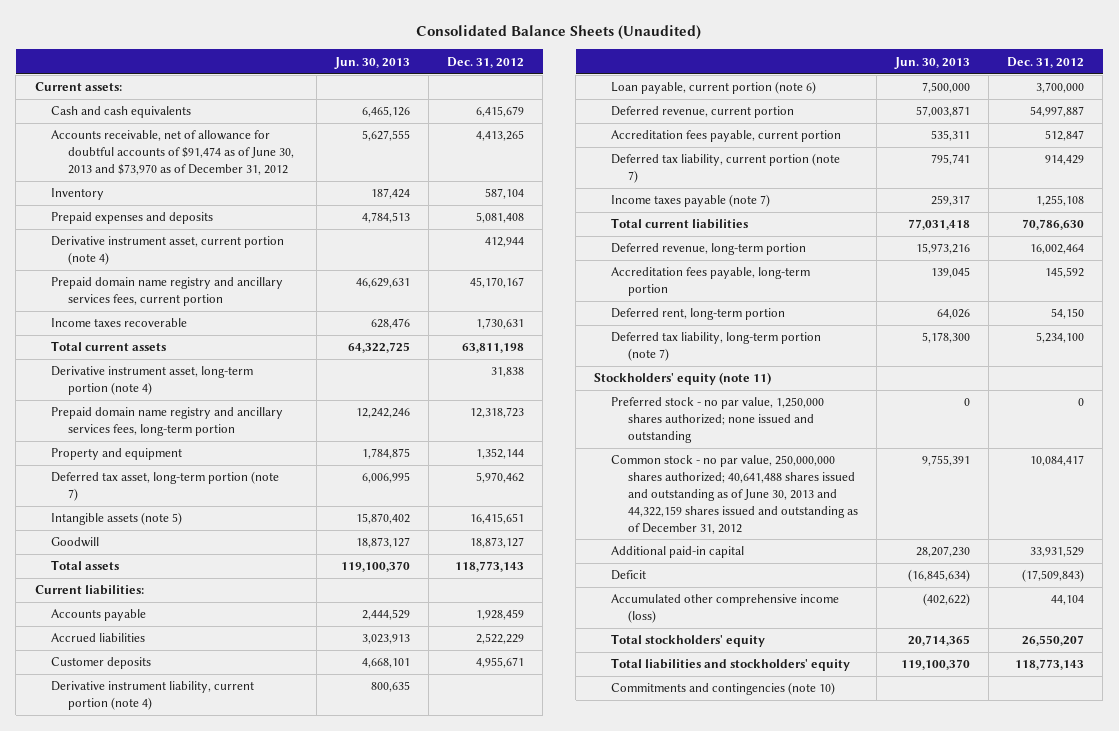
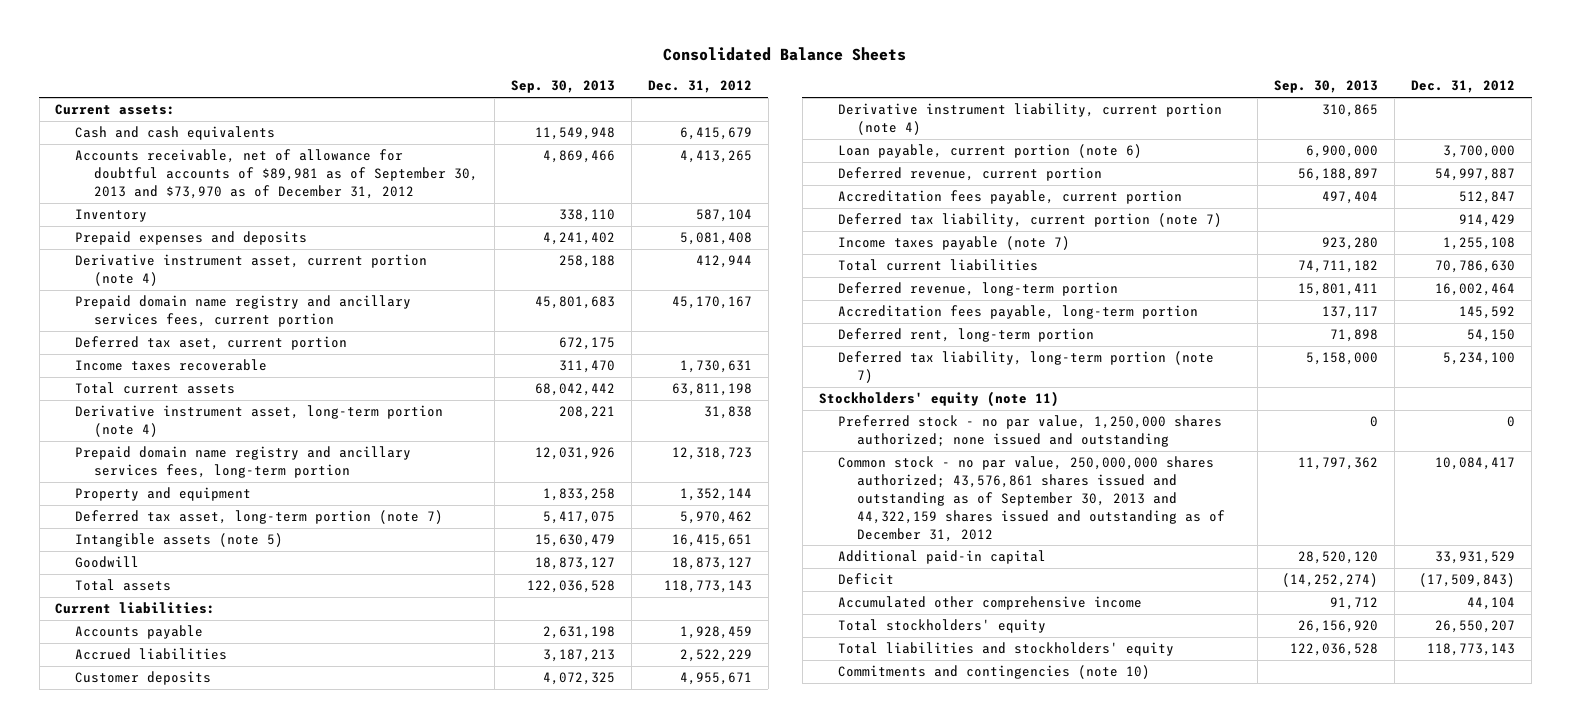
[416,25,702,41] Consolidated Balance Sheets (Unaudited) -> [663,47,907,62] Consolidated Balance Sheets
[333,56,410,69] Jun. 30, 2013 -> none
none -> [510,80,615,94] Sep. 30, 2013
[51,130,294,175] Accounts receivable, net of allowance for doubtful accounts of $91,474 as of June 30, 2013 and $73,970 as of December 31, 2012 -> [74,149,478,199] Accounts receivable, net of allowance for doubtful accounts of $89,981 as of September 30, 2013 and $73,970 as of December 31, 2012
none -> [74,336,347,351] Deferred tax aset, current portion
[610,455,858,534] Common stock - no par value, 250,000,000 shares authorized; 40,641,488 shares issued and outstanding as of June 30, 2013 and 44,322,159 shares issued and outstanding as of December 31, 2012 -> [838,456,1226,542] Common stock - no par value, 250,000,000 shares authorized; 43,576,861 shares issued and outstanding as of September 30, 2013 and 44,322,159 shares issued and outstanding as of December 31, 2012
[610,594,839,624] Accumulated other comprehensive income (loss) -> [838,596,1143,611] Accumulated other comprehensive income

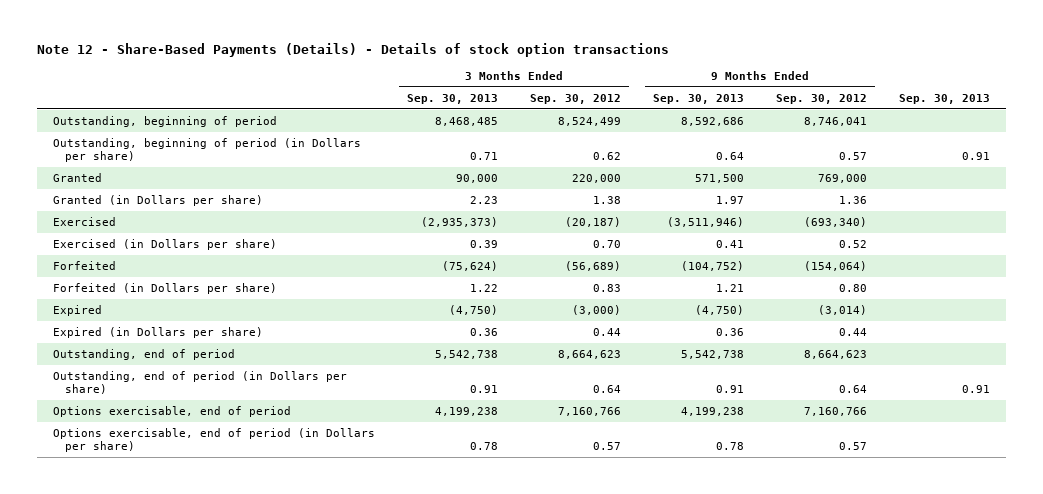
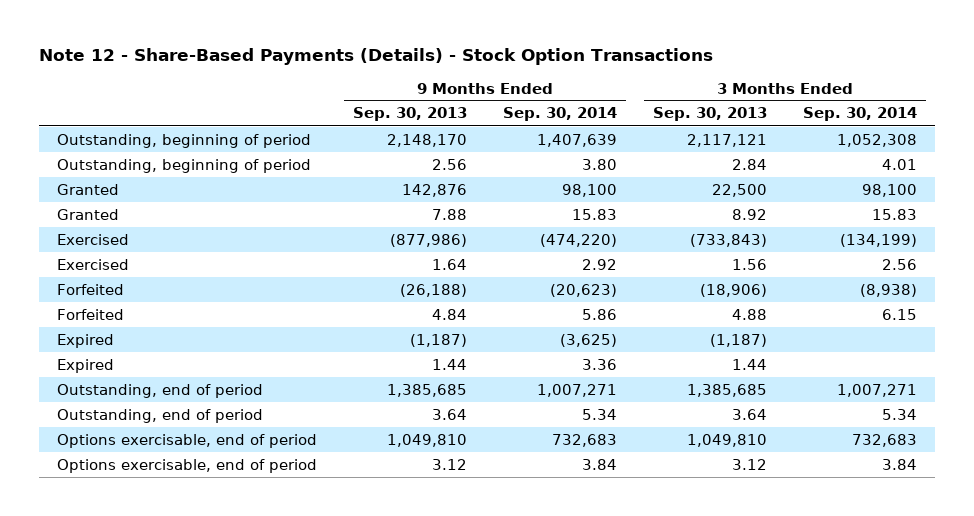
[36,43,669,58] Note 12 - Share-Based Payments (Details) - Details of stock option transactions -> [38,48,713,66] Note 12 - Share-Based Payments (Details) - Stock Option Transactions
[529,93,621,104] Sep. 30, 2012 -> none
[776,93,868,104] Sep. 30, 2012 -> none
[899,93,991,104] Sep. 30, 2013 -> none
none -> [502,107,617,122] Sep. 30, 2014
none -> [803,107,918,122] Sep. 30, 2014
[52,326,263,338] Expired (in Dollars per share) -> none
[434,116,498,126] 8,468,485 -> [686,133,767,147] 2,117,121
[680,116,744,126] 8,592,686 -> [386,133,467,147] 2,148,170
[52,137,361,163] Outstanding, beginning of period (in Dollars per share) -> [56,158,311,173] Outstanding, beginning of period
[469,152,498,161] 0.71 -> [731,158,767,170] 2.84
[715,152,744,161] 0.64 -> [431,158,467,170] 2.56
[455,173,498,183] 90,000 -> [711,183,767,197] 22,500
[694,173,744,183] 571,500 -> [401,183,467,197] 142,876
[52,194,263,206] Granted (in Dollars per share) -> [56,208,119,220] Granted
[469,195,498,204] 2.23 -> [731,208,767,220] 8.92
[715,195,744,204] 1.97 -> [431,208,467,220] 7.88
[420,216,498,227] (2,935,373) -> [689,233,767,247] (733,843)
[666,216,744,227] (3,511,946) -> [389,233,467,247] (877,986)
[52,238,277,250] Exercised (in Dollars per share) -> [56,258,129,270] Exercised
[469,239,498,248] 0.39 -> [731,258,767,270] 1.56
[715,239,744,248] 0.41 -> [431,258,467,270] 1.64
[441,260,498,271] (75,624) -> [699,283,767,297] (18,906)
[680,260,744,271] (104,752) -> [399,283,467,297] (26,188)
[52,282,277,294] Forfeited (in Dollars per share) -> [56,308,124,320] Forfeited
[469,283,498,292] 1.22 -> [731,308,767,320] 4.88
[715,283,744,292] 1.21 -> [431,308,467,320] 4.84
[448,304,498,315] (4,750) -> [709,333,767,347] (1,187)
[694,304,744,315] (4,750) -> [409,333,467,347] (1,187)
none -> [56,358,114,373] Expired
[434,349,498,359] 5,542,738 -> [686,383,767,397] 1,385,685
[680,349,744,359] 5,542,738 -> [386,383,467,397] 1,385,685
[52,370,347,395] Outstanding, end of period (in Dollars per share) -> [56,408,263,423] Outstanding, end of period
[469,385,498,394] 0.91 -> [731,408,767,420] 3.64
[715,385,744,394] 0.91 -> [431,408,467,420] 3.64
[434,406,498,416] 4,199,238 -> [686,433,767,447] 1,049,810
[680,406,744,416] 4,199,238 -> [386,433,467,447] 1,049,810
[52,427,375,453] Options exercisable, end of period (in Dollars per share) -> [56,458,317,473] Options exercisable, end of period
[469,442,498,451] 0.78 -> [731,458,767,470] 3.12
[715,442,744,451] 0.78 -> [431,458,467,470] 3.12

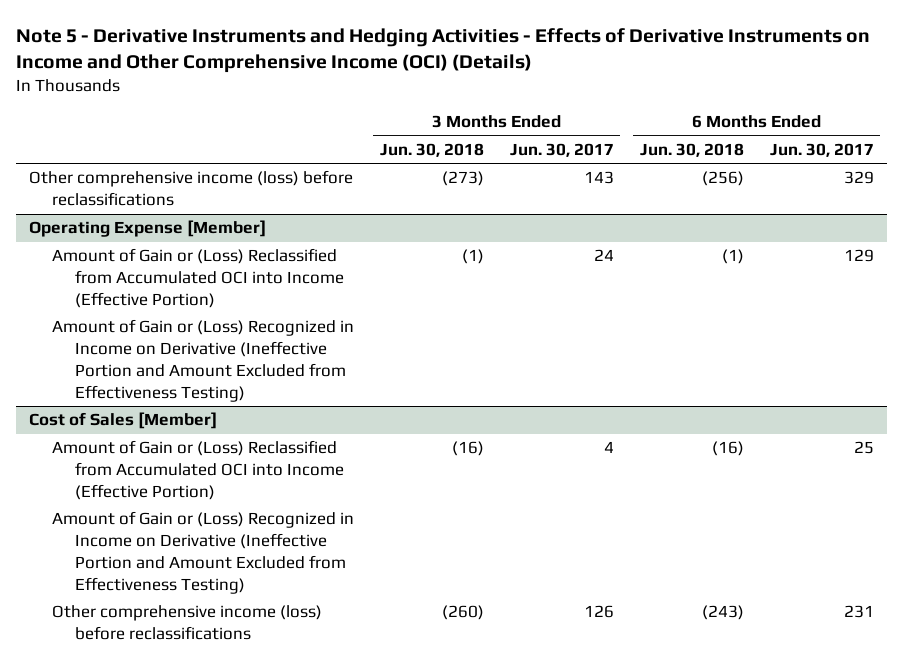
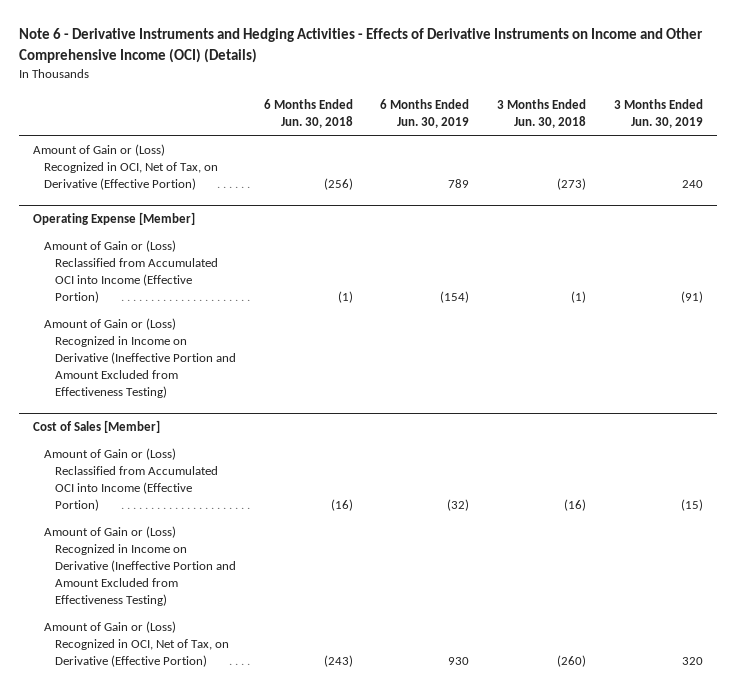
[15,27,870,73] Note 5 - Derivative Instruments and Hedging Activities - Effects of Derivative Instruments on Income and Other Comprehensive Income (OCI) (Details) -> [18,28,703,64] Note 6 - Derivative Instruments and Hedging Activities - Effects of Derivative Instruments on Income and Other Comprehensive Income (OCI) (Details)
[509,142,614,157] Jun. 30, 2017 -> none
[769,142,874,157] Jun. 30, 2017 -> none
none -> [380,98,470,128] 6 Months Ended Jun. 30, 2019
none -> [613,98,703,128] 3 Months Ended Jun. 30, 2019
[28,170,353,207] Other comprehensive income (loss) before reclassifications -> [32,143,218,190] Amount of Gain or (Loss) Recognized in OCI, Net of Tax, on Derivative (Effective Portion)
[51,605,322,641] Other comprehensive income (loss) before reclassifications -> [43,620,229,667] Amount of Gain or (Loss) Recognized in OCI, Net of Tax, on Derivative (Effective Portion)

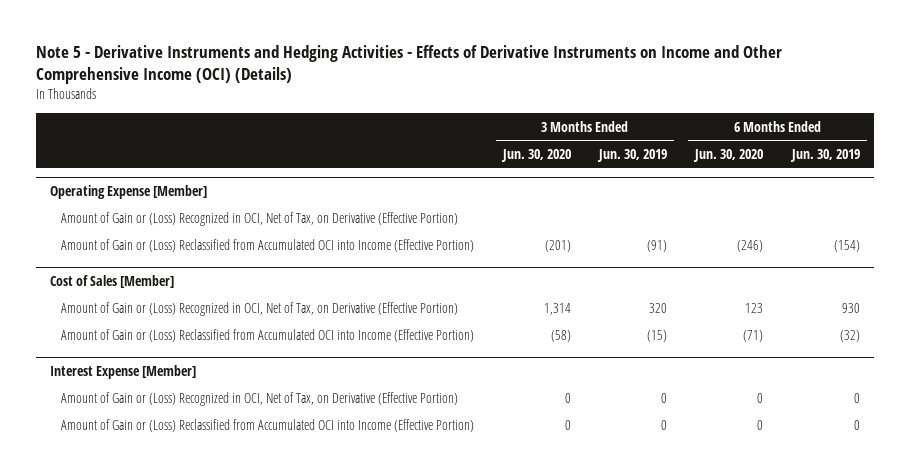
[18,28,703,64] Note 6 - Derivative Instruments and Hedging Activities - Effects of Derivative Instruments on Income and Other Comprehensive Income (OCI) (Details) -> [35,44,782,84] Note 5 - Derivative Instruments and Hedging Activities - Effects of Derivative Instruments on Income and Other Comprehensive Income (OCI) (Details)
[263,98,353,128] 6 Months Ended Jun. 30, 2018 -> none
[496,98,586,128] 3 Months Ended Jun. 30, 2018 -> none
none -> [500,148,571,162] Jun. 30, 2020
none -> [693,148,764,162] Jun. 30, 2020
[32,143,218,190] Amount of Gain or (Loss) Recognized in OCI, Net of Tax, on Derivative (Effective Portion) -> none
none -> [61,211,459,226] Amount of Gain or (Loss) Recognized in OCI, Net of Tax, on Derivative (Effective Portion)
[43,317,236,398] Amount of Gain or (Loss) Recognized in Income on Derivative (Ineffective Portion and Amount Excluded from Effectiveness Testing) -> none
[43,525,236,606] Amount of Gain or (Loss) Recognized in Income on Derivative (Ineffective Portion and Amount Excluded from Effectiveness Testing) -> none
[43,447,218,511] Amount of Gain or (Loss) Reclassified from Accumulated OCI into Income (Effective Portion) -> [61,328,475,342] Amount of Gain or (Loss) Reclassified from Accumulated OCI into Income (Effective Portion)
none -> [49,364,196,379] Interest Expense [Member]
none -> [61,391,459,406] Amount of Gain or (Loss) Recognized in OCI, Net of Tax, on Derivative (Effective Portion)
none -> [61,418,475,432] Amount of Gain or (Loss) Reclassified from Accumulated OCI into Income (Effective Portion)

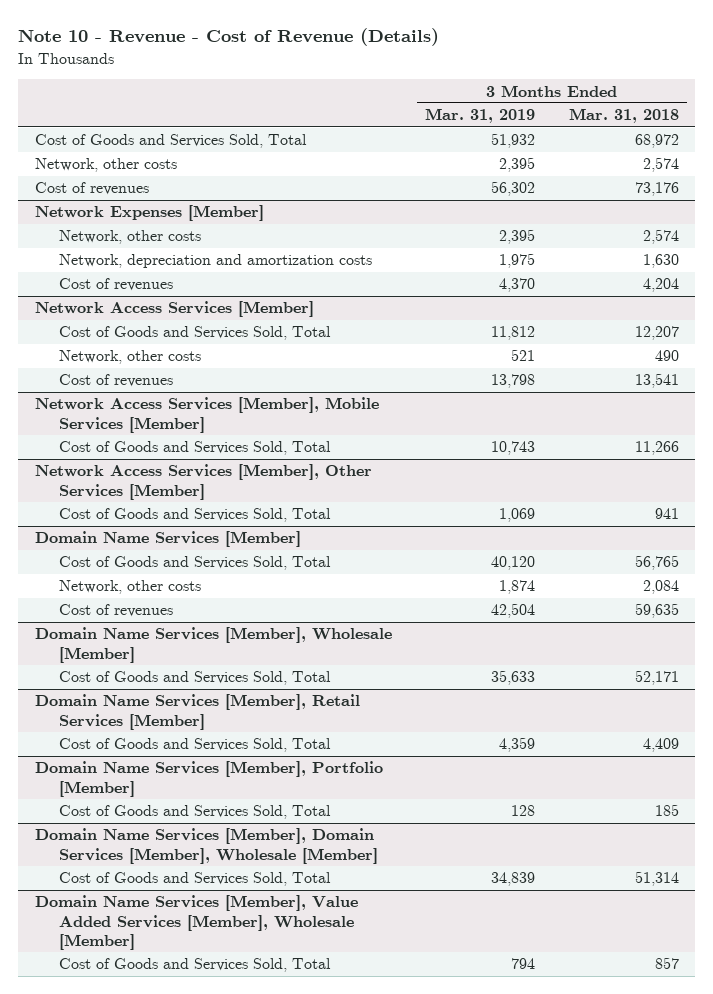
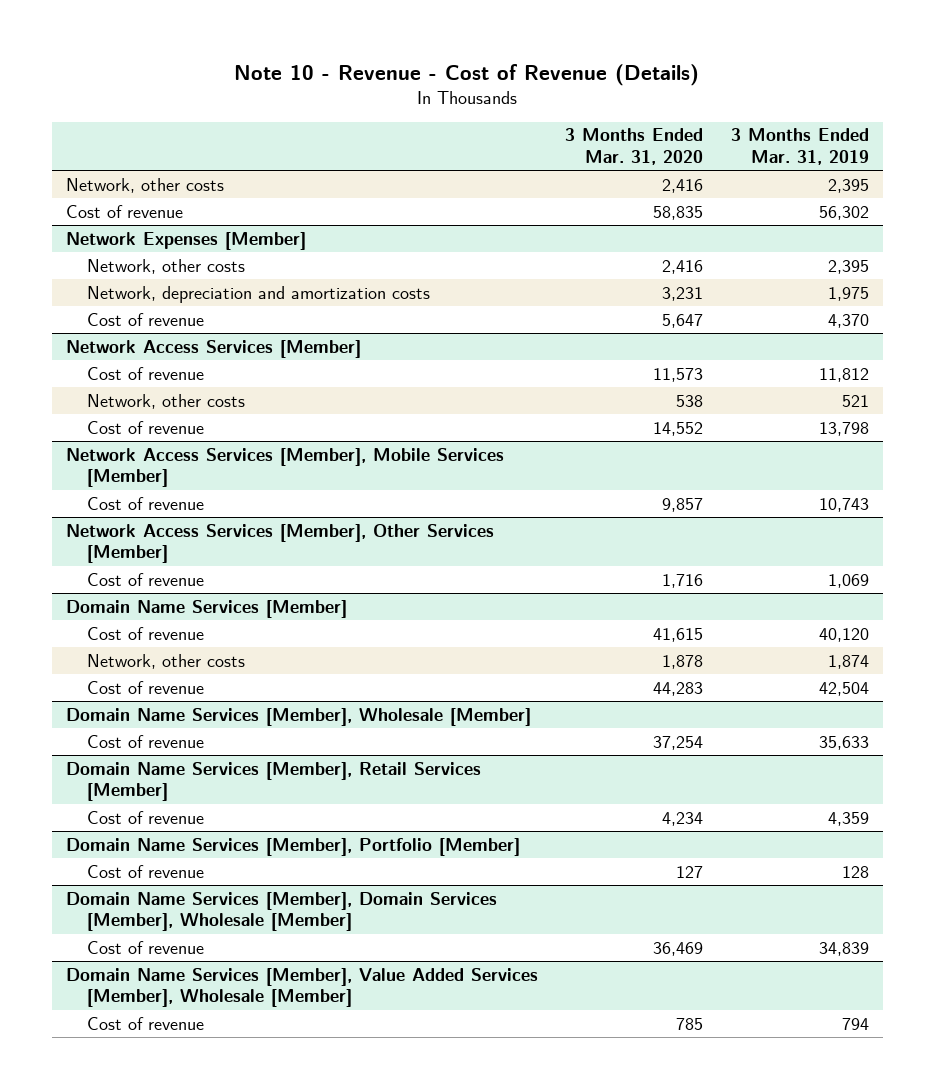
[568,108,679,124] Mar. 31, 2018 -> none
none -> [565,128,704,166] 3 Months Ended Mar. 31, 2020
[34,134,307,149] Cost of Goods and Services Sold, Total -> none
[34,182,149,196] Cost of revenues -> [65,204,183,218] Cost of revenue
[58,278,173,292] Cost of revenues -> [87,312,205,326] Cost of revenue
[58,326,331,341] Cost of Goods and Services Sold, Total -> [87,366,205,380] Cost of revenue
[58,374,173,388] Cost of revenues -> [87,420,205,434] Cost of revenue
[58,441,331,456] Cost of Goods and Services Sold, Total -> [87,496,205,510] Cost of revenue
[58,508,331,523] Cost of Goods and Services Sold, Total -> [87,572,205,586] Cost of revenue
[58,556,331,571] Cost of Goods and Services Sold, Total -> [87,626,205,640] Cost of revenue
[58,604,173,618] Cost of revenues -> [87,680,205,694] Cost of revenue
[58,671,331,686] Cost of Goods and Services Sold, Total -> [87,734,205,748] Cost of revenue
[58,738,331,753] Cost of Goods and Services Sold, Total -> [87,810,205,824] Cost of revenue
[58,805,331,820] Cost of Goods and Services Sold, Total -> [87,864,205,878] Cost of revenue
[58,872,331,887] Cost of Goods and Services Sold, Total -> [87,940,205,954] Cost of revenue
[58,958,331,973] Cost of Goods and Services Sold, Total -> [87,1016,205,1030] Cost of revenue

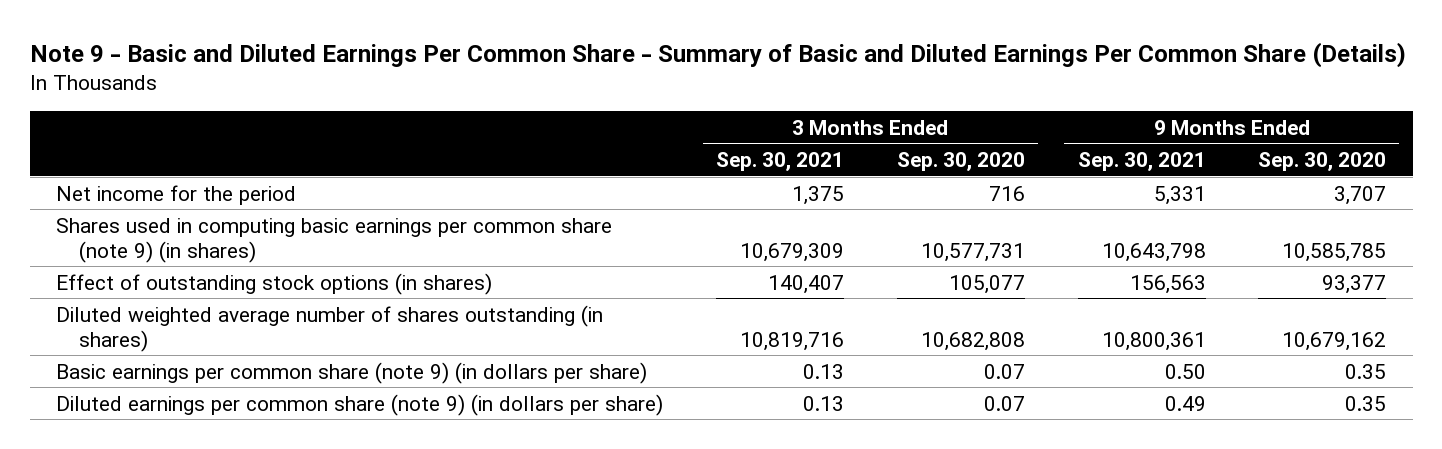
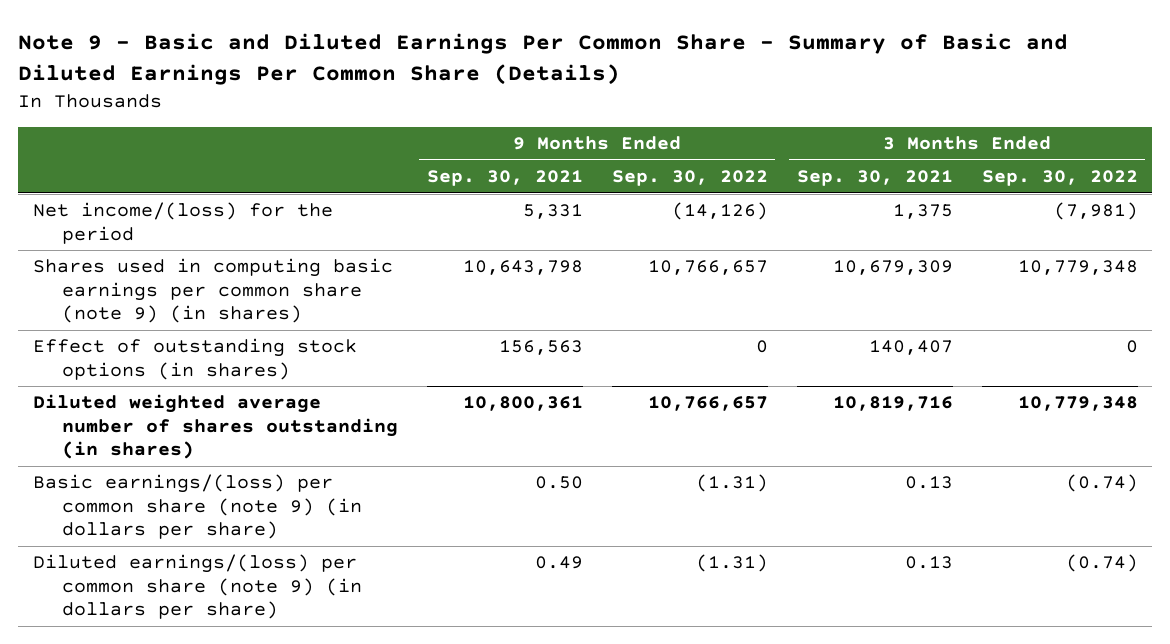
[896,151,1025,171] Sep. 30, 2020 -> none
[1258,151,1387,171] Sep. 30, 2020 -> none
none -> [611,170,768,187] Sep. 30, 2022
none -> [981,170,1138,187] Sep. 30, 2022
[56,184,297,205] Net income for the period -> [32,202,333,244] Net income/(loss) for the period
[56,361,648,384] Basic earnings per common share (note 9) (in dollars per share) -> [32,474,362,540] Basic earnings/(loss) per common share (note 9) (in dollars per share)
[56,393,664,416] Diluted earnings per common share (note 9) (in dollars per share) -> [32,554,362,620] Diluted earnings/(loss) per common share (note 9) (in dollars per share)

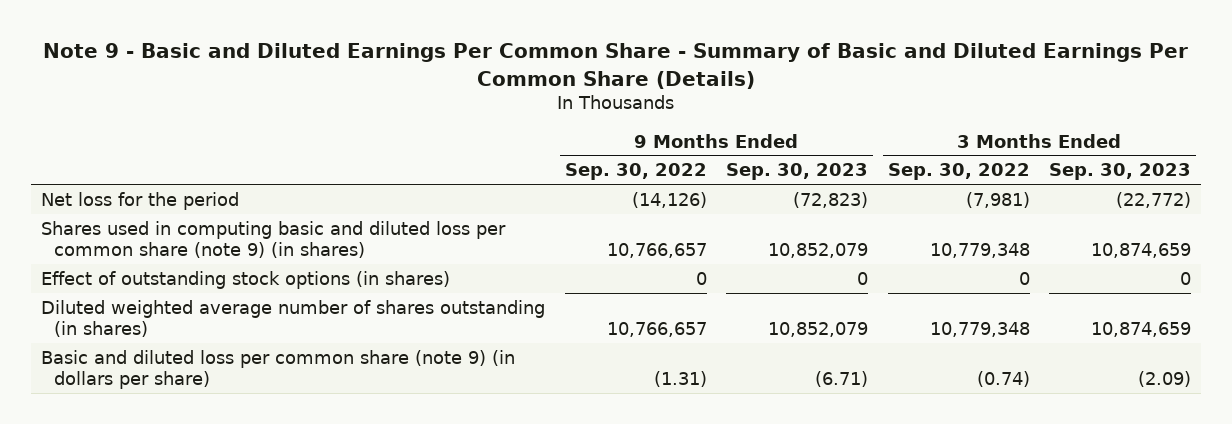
[426,170,583,187] Sep. 30, 2021 -> none
[796,170,953,187] Sep. 30, 2021 -> none
none -> [726,163,869,181] Sep. 30, 2023
none -> [1049,163,1192,181] Sep. 30, 2023
[32,202,333,244] Net income/(loss) for the period -> [40,191,239,210] Net loss for the period
[32,258,393,324] Shares used in computing basic earnings per common share (note 9) (in shares) -> [40,220,506,259] Shares used in computing basic and diluted loss per common share (note 9) (in shares)
[32,554,362,620] Diluted earnings/(loss) per common share (note 9) (in dollars per share) -> none
[32,474,362,540] Basic earnings/(loss) per common share (note 9) (in dollars per share) -> [40,349,515,390] Basic and diluted loss per common share (note 9) (in dollars per share)

